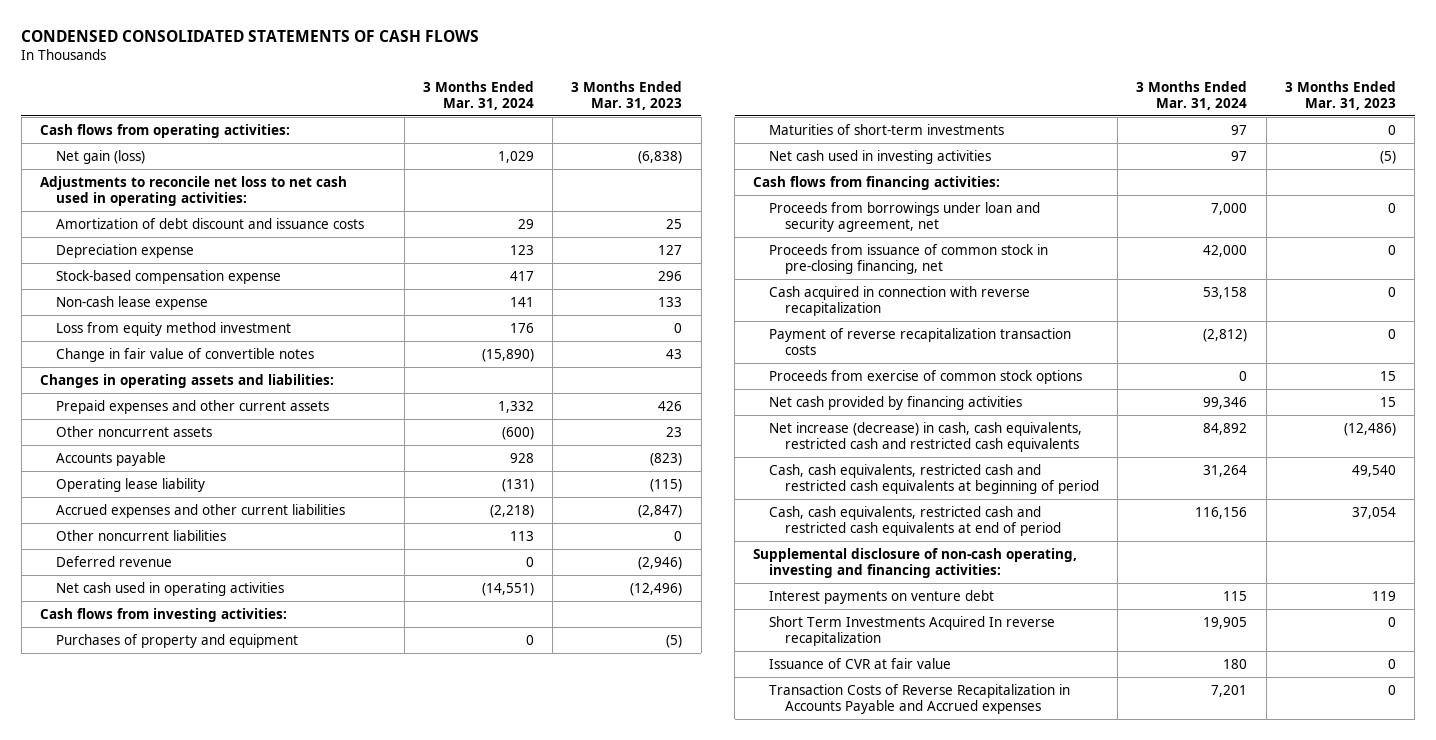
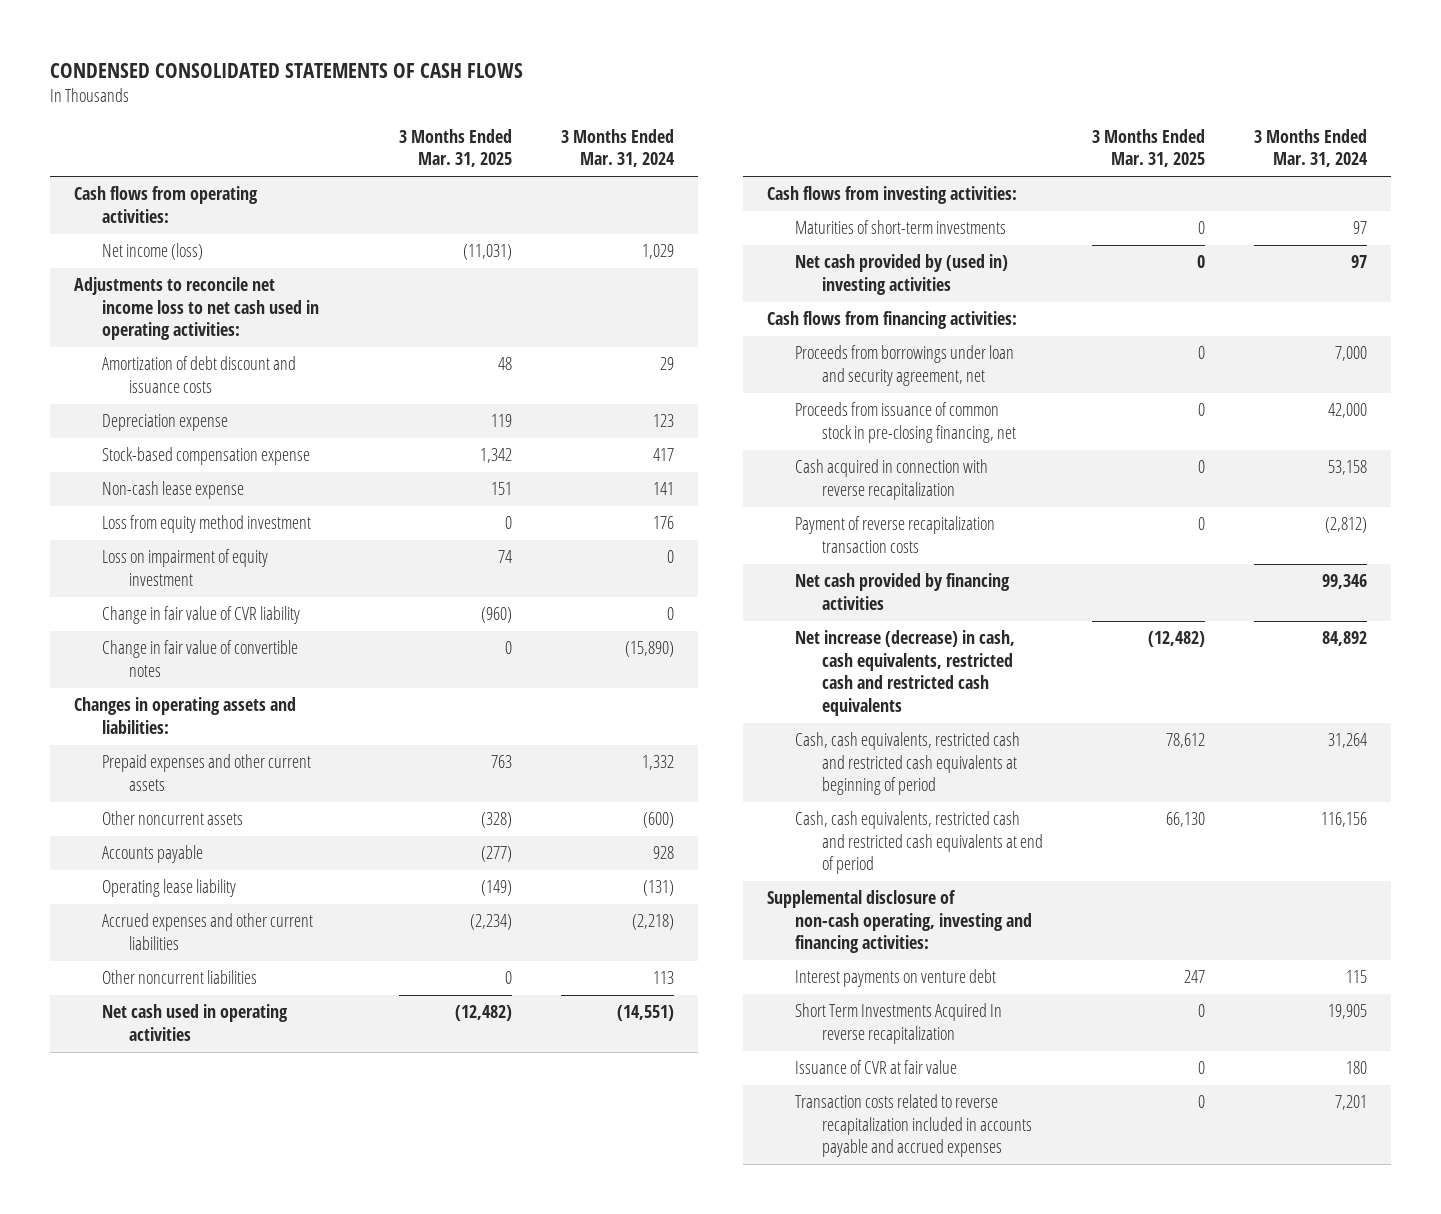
[571,80,683,110] 3 Months Ended Mar. 31, 2023 -> none
none -> [398,128,512,168] 3 Months Ended Mar. 31, 2025
[55,149,145,164] Net gain (loss) -> [101,243,203,261] Net income (loss)
[39,175,347,206] Adjustments to reconcile net loss to net cash used in operating activities: -> [74,277,319,341] Adjustments to reconcile net income loss to net cash used in operating activities:
none -> [101,549,268,586] Loss on impairment of equity investment
none -> [101,606,300,625] Change in fair value of CVR liability
[55,555,172,567] Deferred revenue -> none
[55,633,298,648] Purchases of property and equipment -> none
[769,149,992,164] Net cash used in investing activities -> [794,254,1008,295] Net cash provided by (used in) investing activities
[769,369,1083,384] Proceeds from exercise of common stock options -> none
[769,683,1071,714] Transaction Costs of Reverse Recapitalization in Accounts Payable and Accrued expenses -> [794,1094,1033,1158] Transaction costs related to reverse recapitalization included in accounts payable and accrued expenses

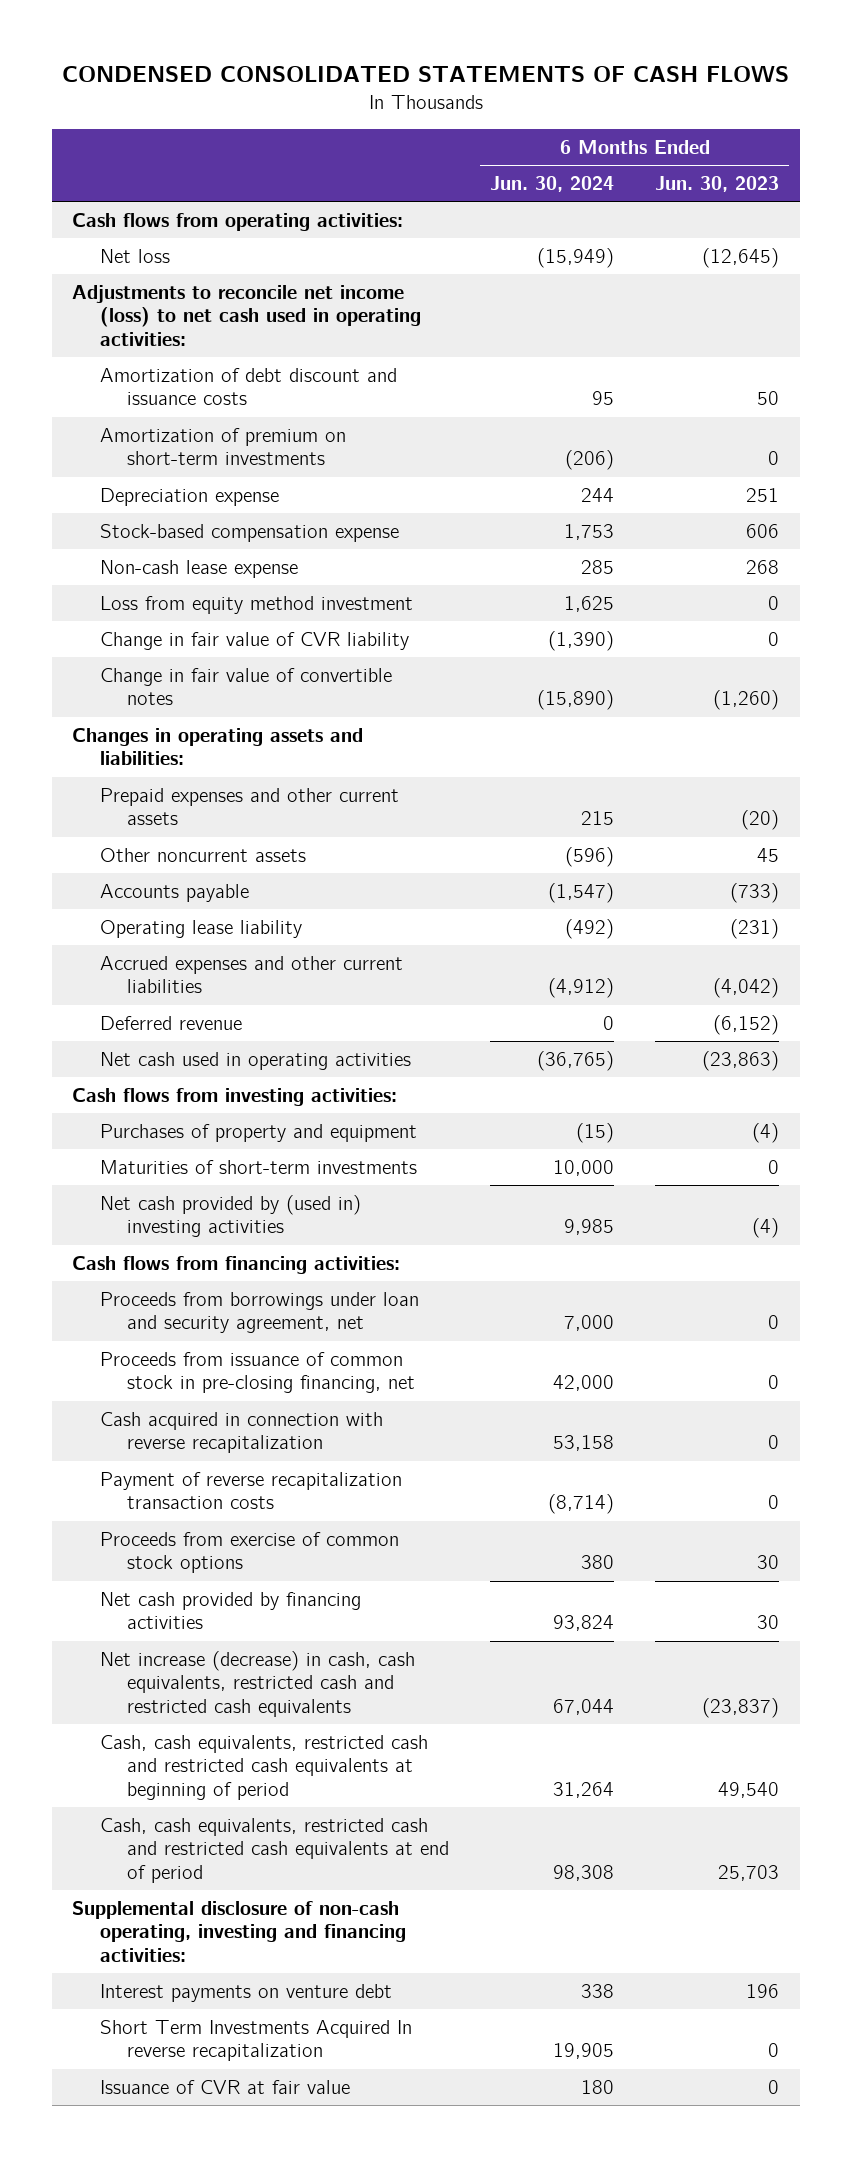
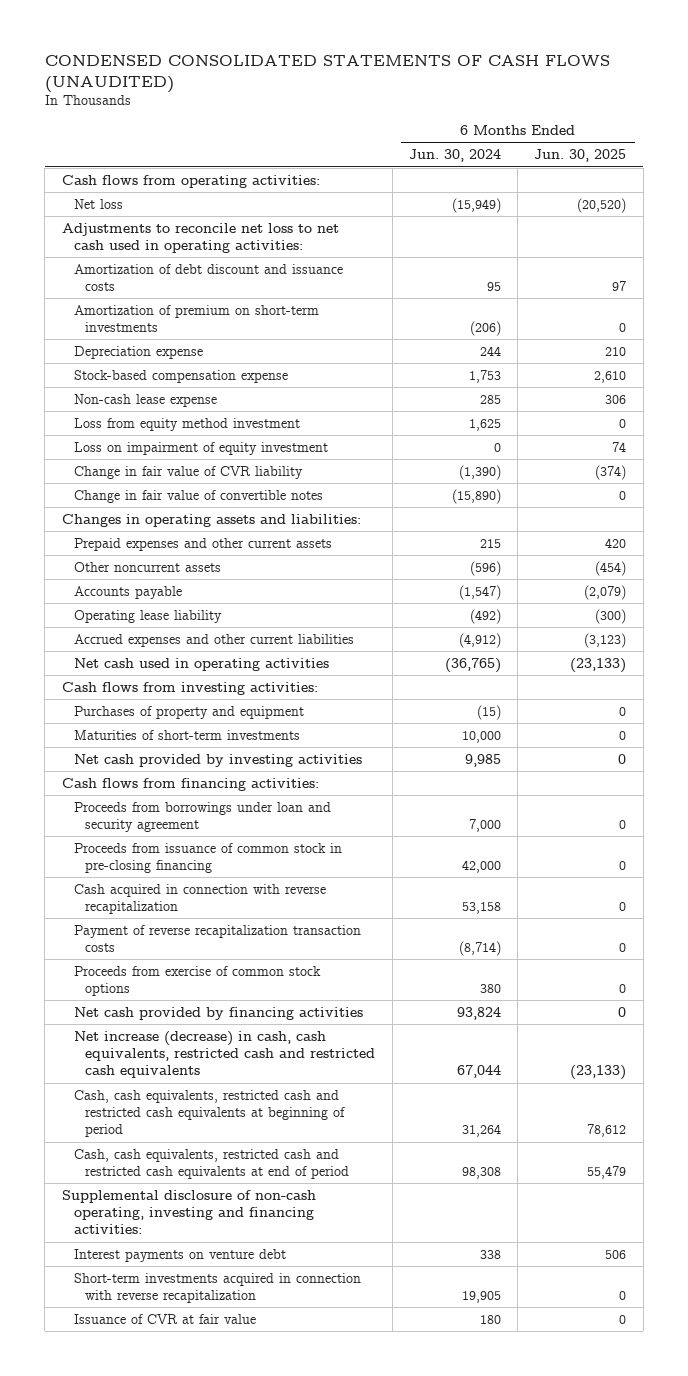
[61,66,789,83] CONDENSED CONSOLIDATED STATEMENTS OF CASH FLOWS -> [44,54,610,93] CONDENSED CONSOLIDATED STATEMENTS OF CASH FLOWS (UNAUDITED)
[655,176,780,193] Jun. 30, 2023 -> none
none -> [534,149,627,163] Jun. 30, 2025
[72,284,421,346] Adjustments to reconcile net income (loss) to net cash used in operating activities: -> [61,222,339,253] Adjustments to reconcile net loss to net cash used in operating activities:
none -> [73,441,328,455] Loss on impairment of equity investment
[99,1015,242,1030] Deferred revenue -> none
[99,1194,361,1238] Net cash provided by (used in) investing activities -> [73,753,362,767] Net cash provided by investing activities
[99,1291,419,1334] Proceeds from borrowings under loan and security agreement, net -> [73,801,331,832] Proceeds from borrowings under loan and security agreement
[99,1351,416,1394] Proceeds from issuance of common stock in pre-closing financing, net -> [73,842,342,873] Proceeds from issuance of common stock in pre-closing financing
[99,2019,412,2062] Short Term Investments Acquired In reverse recapitalization -> [73,1272,361,1303] Short-term investments acquired in connection with reverse recapitalization

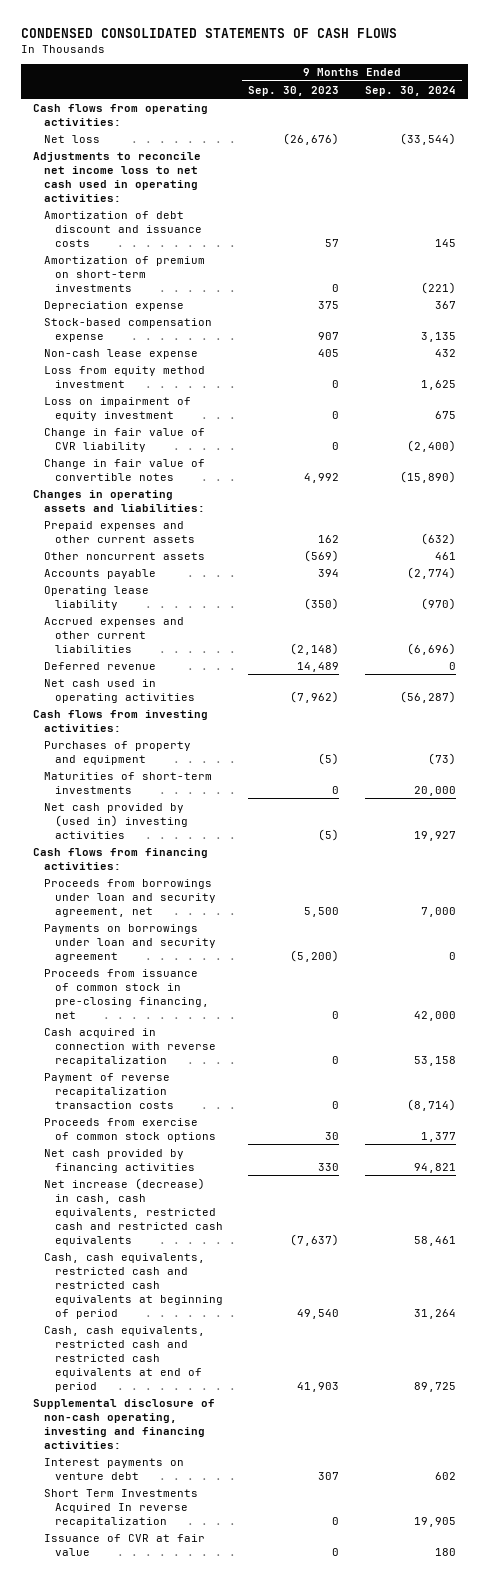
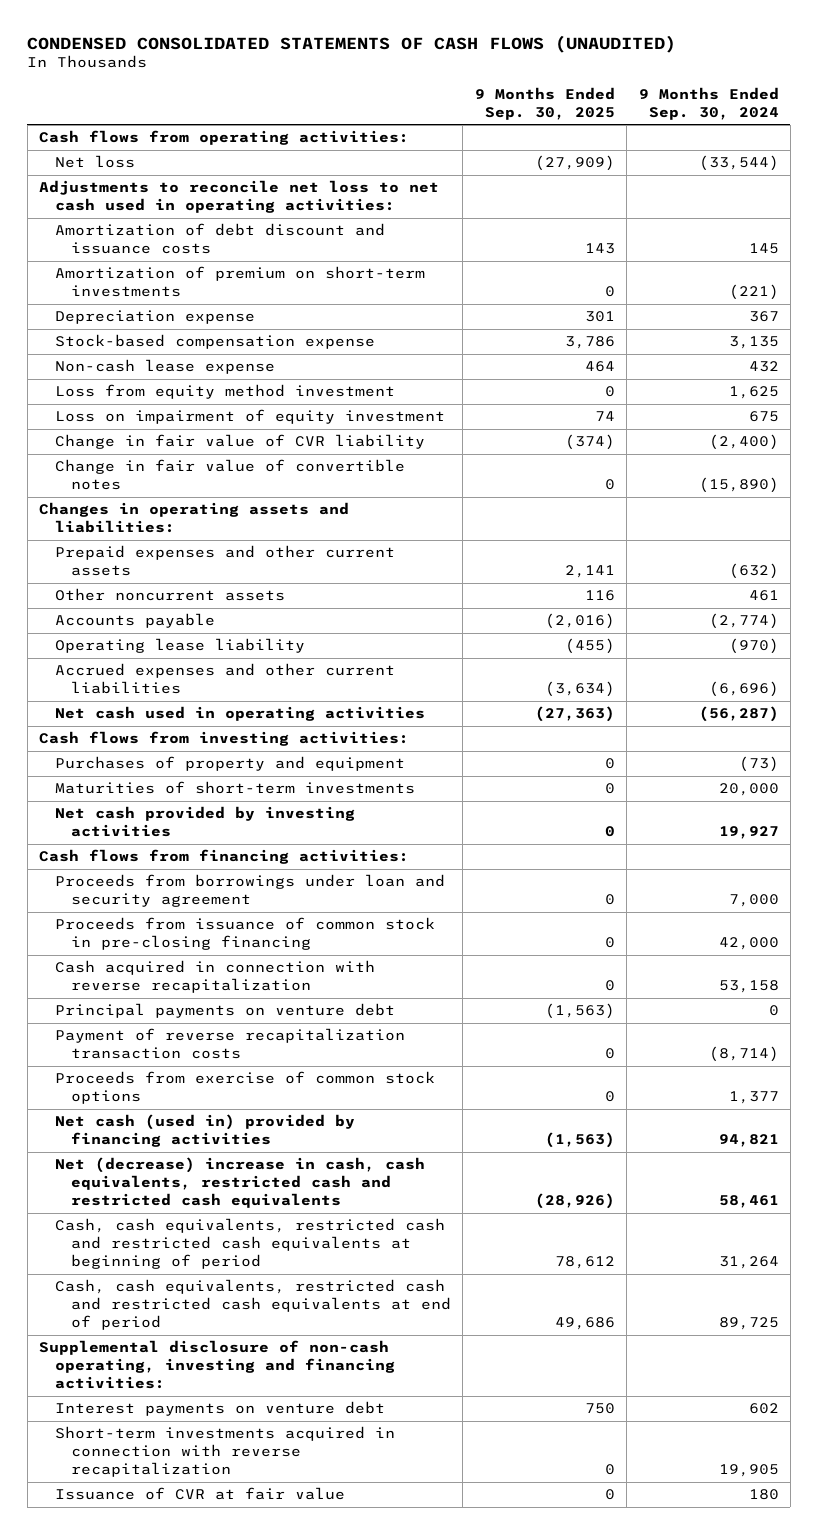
[20,27,397,38] CONDENSED CONSOLIDATED STATEMENTS OF CASH FLOWS -> [27,34,677,53] CONDENSED CONSOLIDATED STATEMENTS OF CASH FLOWS (UNAUDITED)
[248,85,340,96] Sep. 30, 2023 -> none
none -> [474,86,615,120] 9 Months Ended Sep. 30, 2025
[33,151,202,202] Adjustments to reconcile net income loss to net cash used in operating activities: -> [39,180,440,214] Adjustments to reconcile net loss to net cash used in operating activities:
[44,661,157,670] Deferred revenue -> none
[44,802,189,839] Net cash provided by (used in) investing activities -> [55,806,356,838] Net cash provided by investing activities
[44,923,217,962] Payments on borrowings under loan and security agreement -> none
[44,878,217,917] Proceeds from borrowings under loan and security agreement, net -> [55,874,446,908] Proceeds from borrowings under loan and security agreement
[44,968,210,1019] Proceeds from issuance of common stock in pre-closing financing, net -> [55,917,436,951] Proceeds from issuance of common stock in pre-closing financing
none -> [55,1003,396,1019] Principal payments on venture debt
[44,1148,196,1173] Net cash provided by financing activities -> [55,1114,356,1148] Net cash (used in) provided by financing activities
[44,1177,224,1246] Net increase (decrease) in cash, cash equivalents, restricted cash and restricted cash equivalents -> [55,1157,426,1209] Net (decrease) increase in cash, cash equivalents, restricted cash and restricted cash equivalents
[44,1488,199,1527] Short Term Investments Acquired In reverse recapitalization -> [55,1426,396,1478] Short-term investments acquired in connection with reverse recapitalization

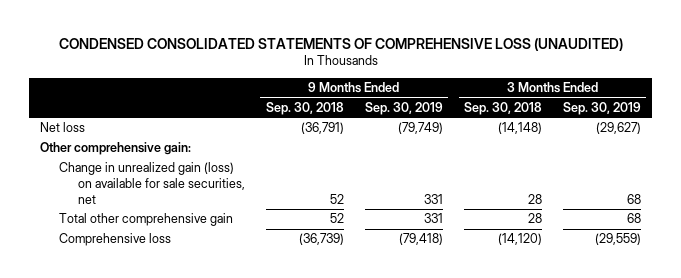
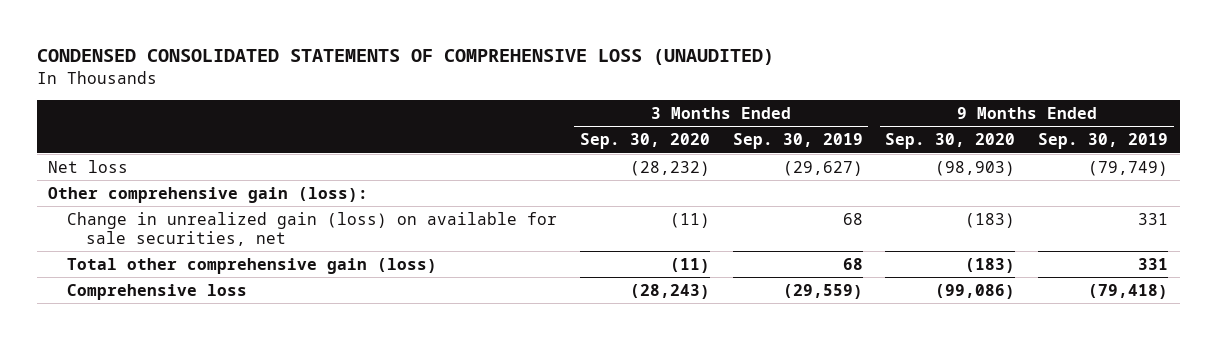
[265,101,344,115] Sep. 30, 2018 -> none
[463,101,542,115] Sep. 30, 2018 -> none
none -> [579,133,710,150] Sep. 30, 2020
none -> [885,133,1016,150] Sep. 30, 2020
[40,142,192,156] Other comprehensive gain: -> [48,186,369,203] Other comprehensive gain (loss):
[58,213,233,227] Total other comprehensive gain -> [67,257,438,274] Total other comprehensive gain (loss)

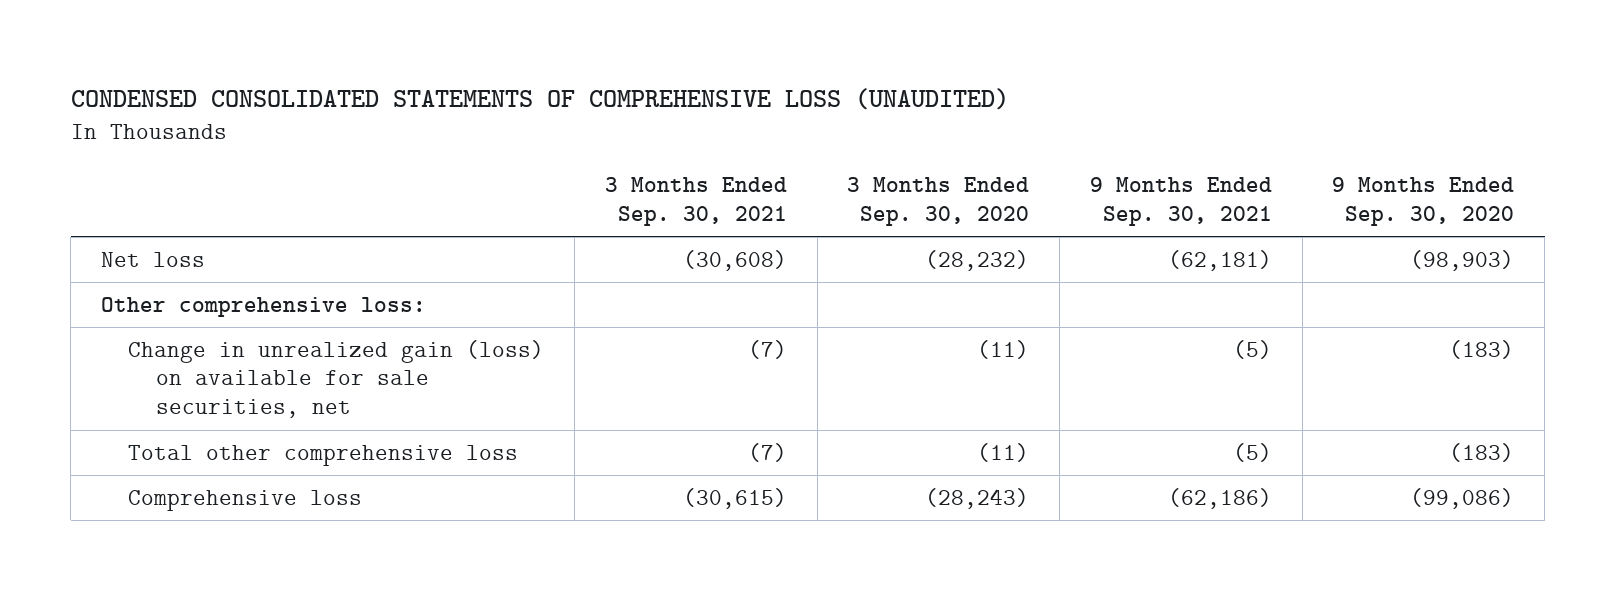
[732,133,863,150] Sep. 30, 2019 -> none
[1038,133,1169,150] Sep. 30, 2019 -> none
none -> [604,177,787,227] 3 Months Ended Sep. 30, 2021
none -> [1089,177,1272,227] 9 Months Ended Sep. 30, 2021
[48,186,369,203] Other comprehensive gain (loss): -> [101,296,427,317] Other comprehensive loss:
[67,257,438,274] Total other comprehensive gain (loss) -> [128,444,519,466] Total other comprehensive loss

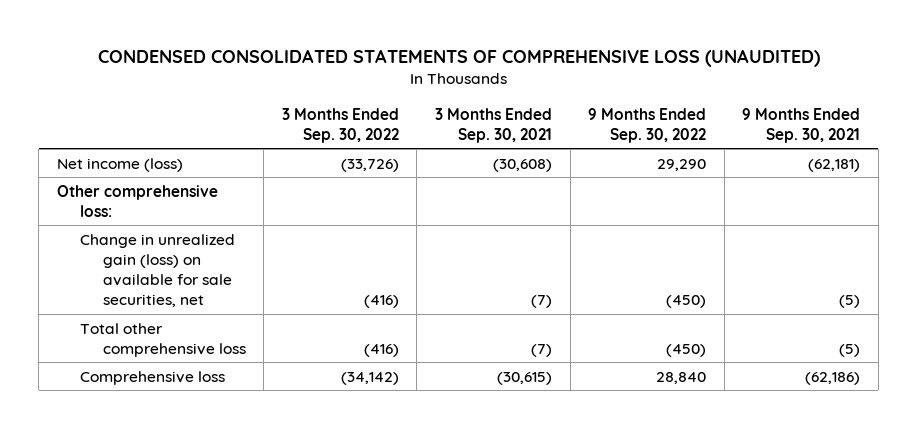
[847,177,1030,227] 3 Months Ended Sep. 30, 2020 -> none
[1332,177,1515,227] 9 Months Ended Sep. 30, 2020 -> none
none -> [281,107,399,143] 3 Months Ended Sep. 30, 2022
none -> [588,107,707,143] 9 Months Ended Sep. 30, 2022
[101,251,206,267] Net loss -> [57,157,184,172] Net income (loss)

